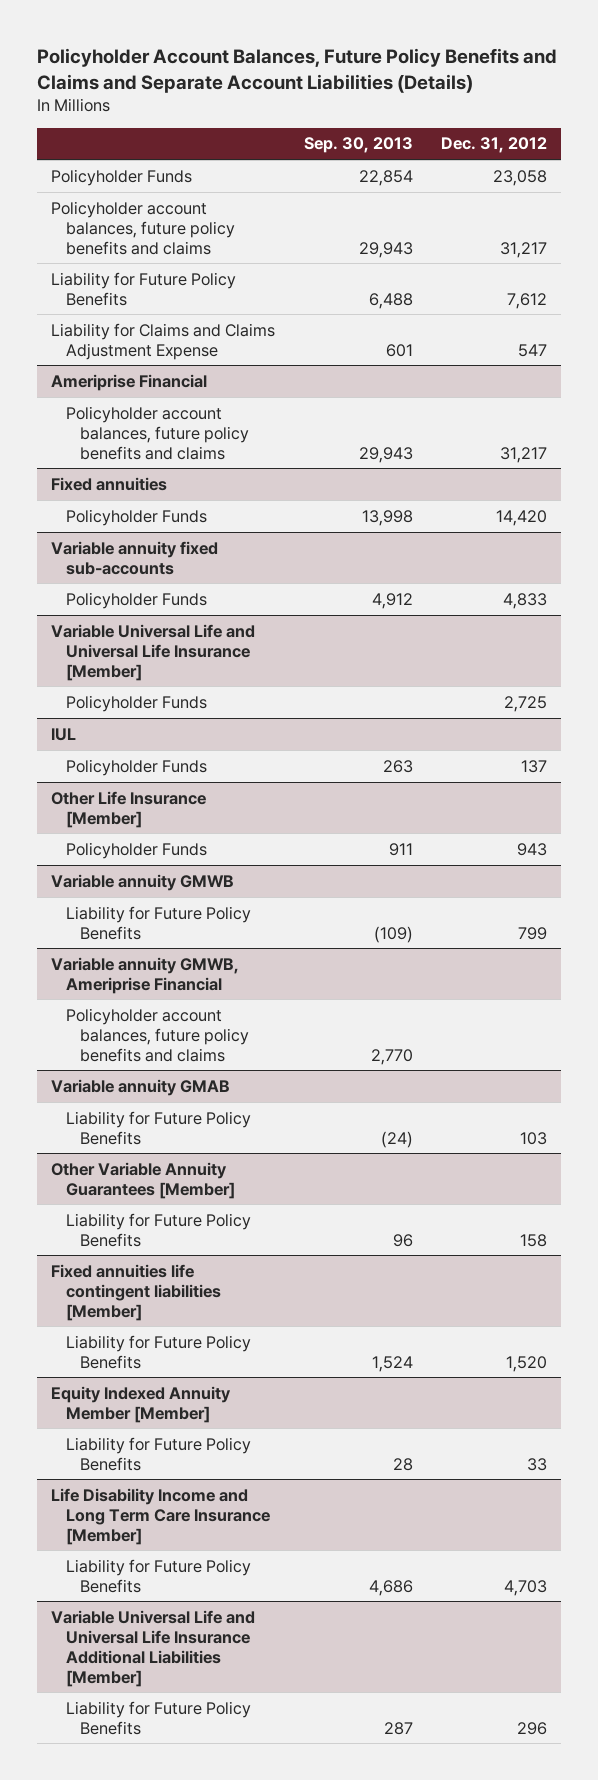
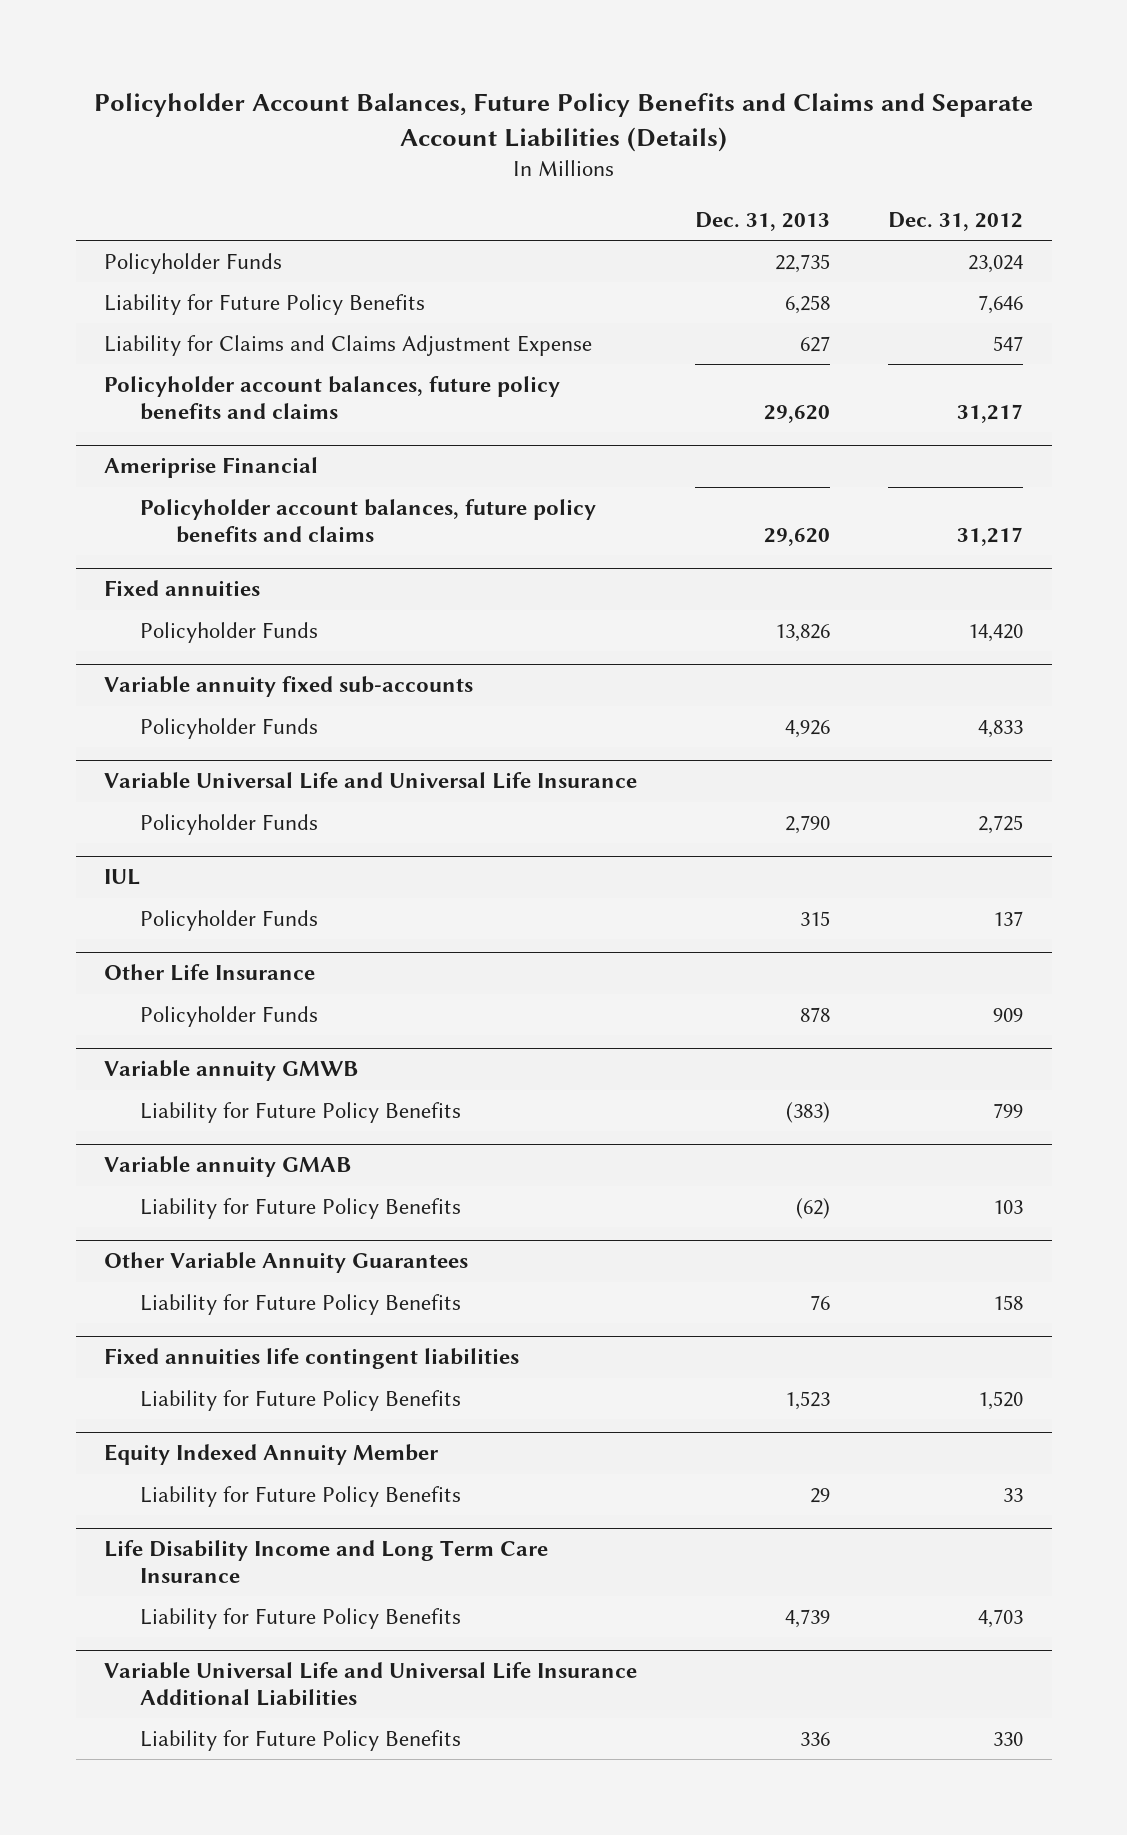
[303,137,413,154] Sep. 30, 2013 -> none
none -> [695,211,831,231] Dec. 31, 2013
[493,169,548,186] 23,058 -> [967,254,1023,273] 23,024
[507,292,548,309] 7,612 -> [977,294,1023,314] 7,646
[51,200,235,255] Policyholder account balances, future policy benefits and claims -> [104,375,561,420] Policyholder account balances, future policy benefits and claims
[51,623,256,681] Variable Universal Life and Universal Life Insurance [Member] -> [104,772,638,790] Variable Universal Life and Universal Life Insurance
[51,790,207,828] Other Life Insurance [Member] -> [104,964,316,982] Other Life Insurance
[517,842,548,856] 943 -> [992,1007,1023,1022] 909
[51,956,240,994] Variable annuity GMWB, Ameriprise Financial -> none
[65,1007,250,1062] Policyholder account balances, future policy benefits and claims -> none
[51,1161,235,1199] Other Variable Annuity Guarantees [Member] -> [104,1252,469,1274] Other Variable Annuity Guarantees
[51,1263,221,1321] Fixed annuities life contingent liabilities [Member] -> [104,1348,520,1370] Fixed annuities life contingent liabilities
[51,1385,232,1423] Equity Indexed Annuity Member [Member] -> [104,1444,440,1466] Equity Indexed Annuity Member
[51,1487,270,1545] Life Disability Income and Long Term Care Insurance [Member] -> [104,1540,549,1584] Life Disability Income and Long Term Care Insurance
[51,1609,256,1687] Variable Universal Life and Universal Life Insurance Additional Liabilities [Member] -> [104,1662,638,1707] Variable Universal Life and Universal Life Insurance Additional Liabilities
[517,1721,548,1735] 296 -> [992,1731,1023,1746] 330

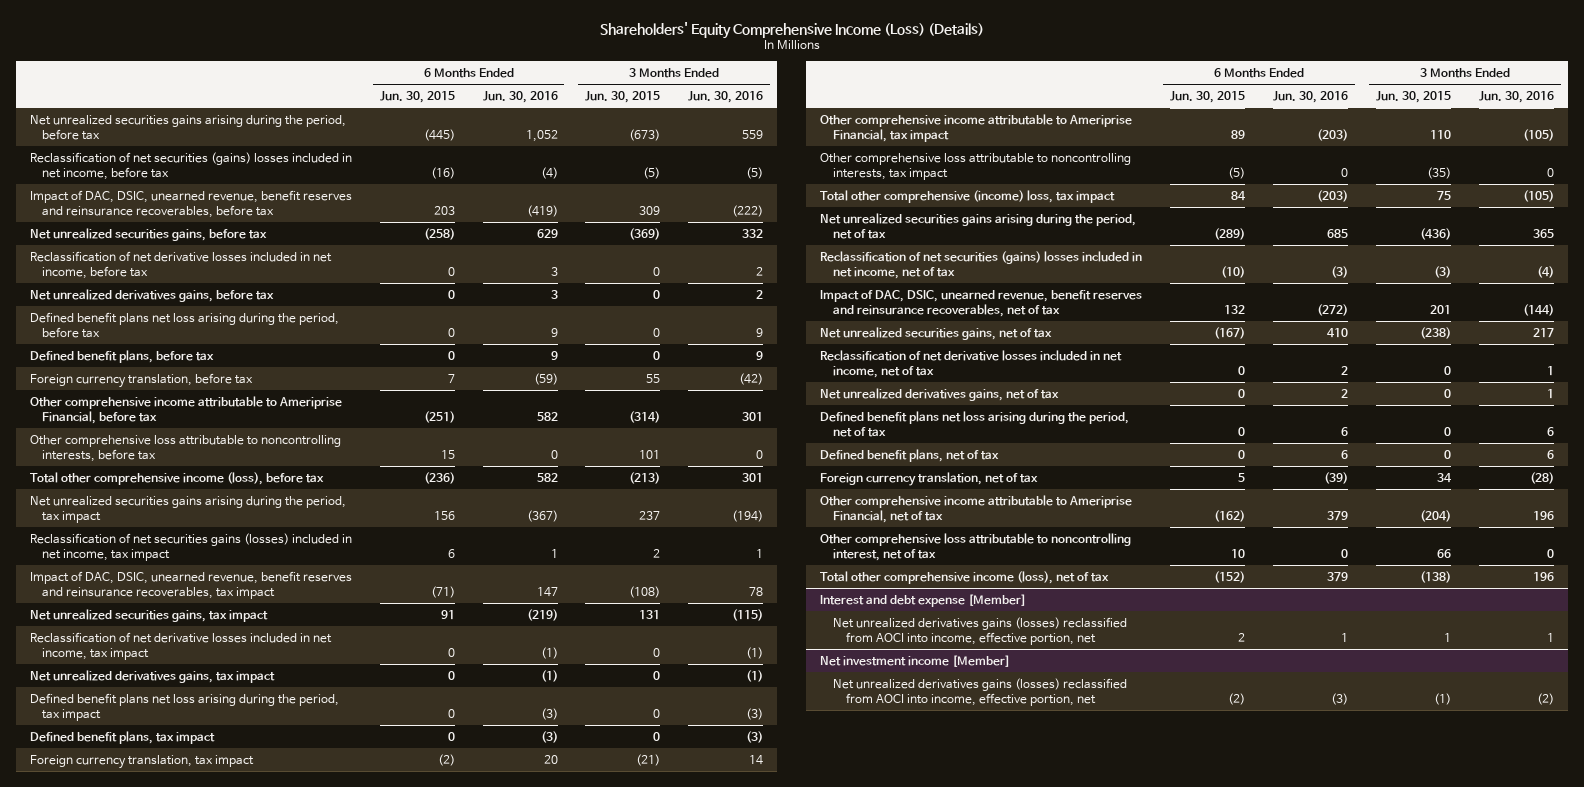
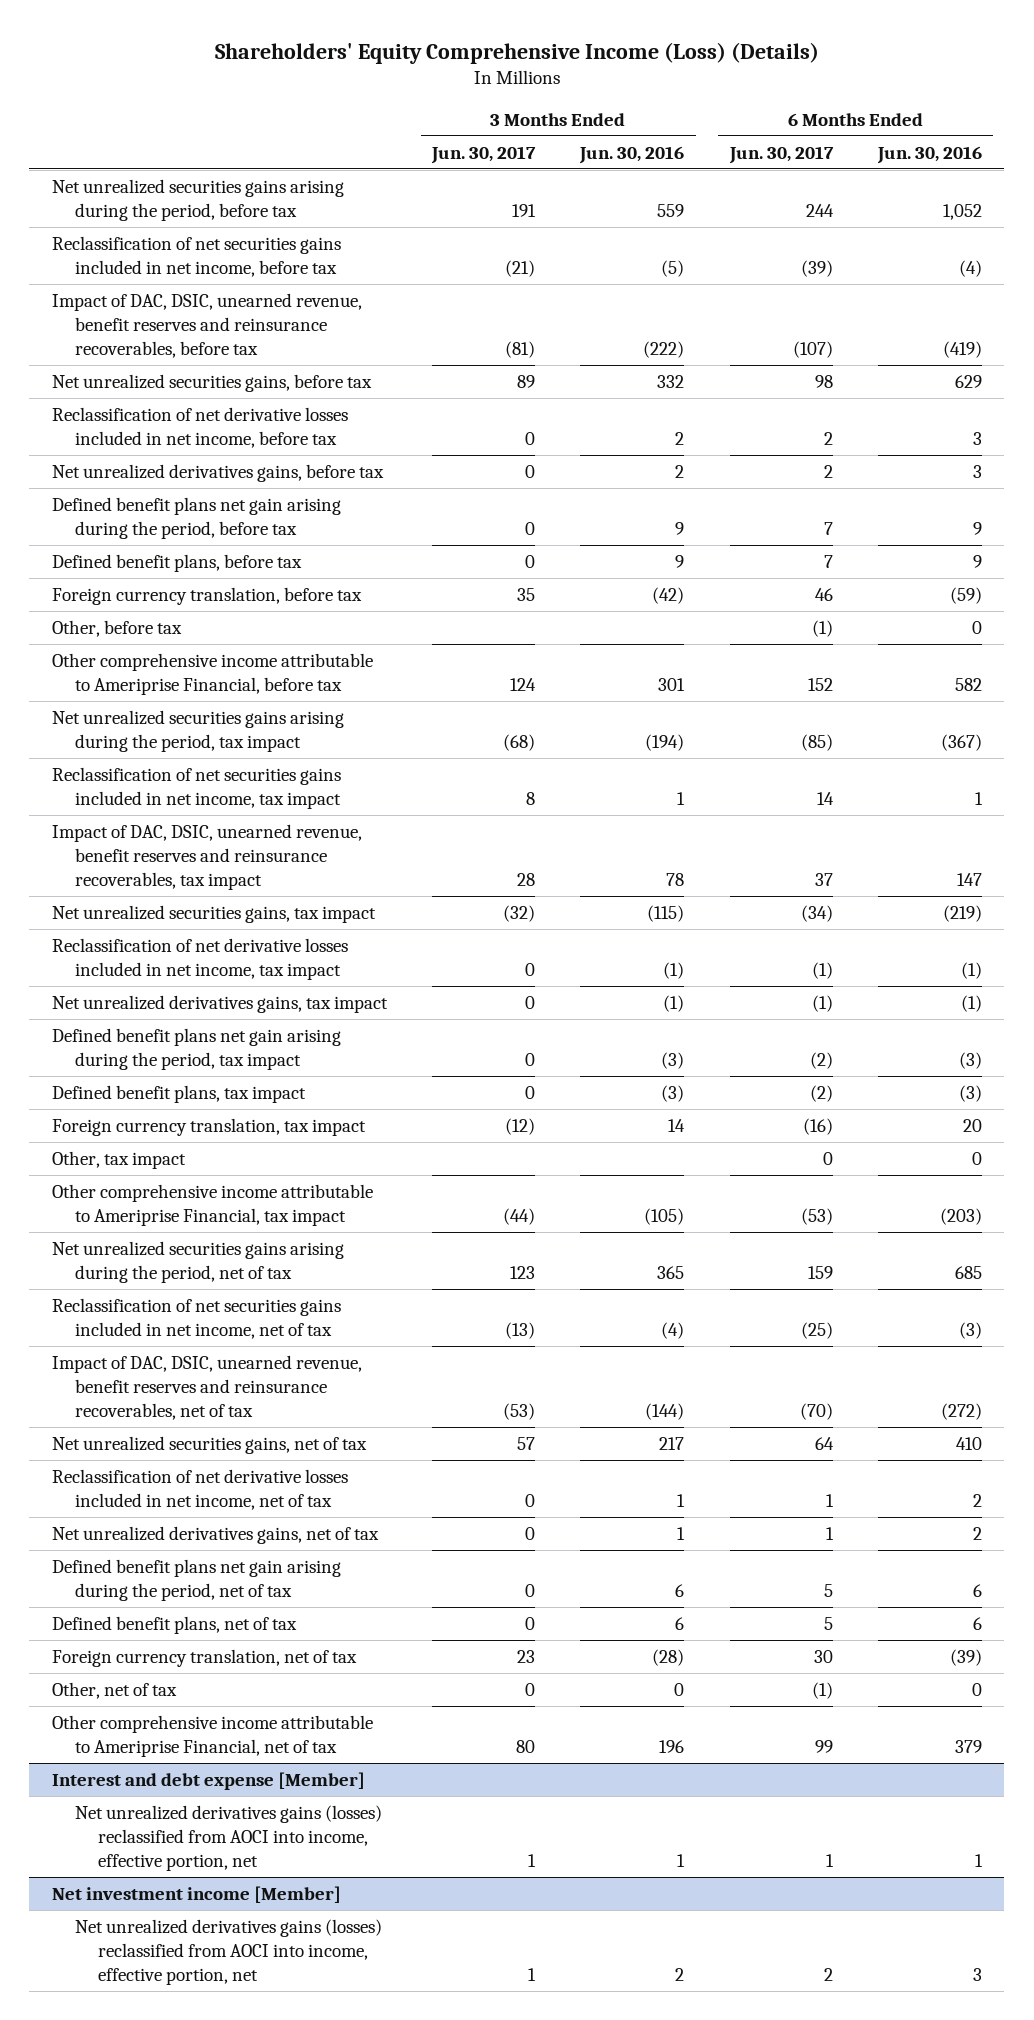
[379,90,455,103] Jun. 30, 2015 -> none
[585,90,661,103] Jun. 30, 2015 -> none
none -> [431,145,537,164] Jun. 30, 2017
none -> [728,145,834,164] Jun. 30, 2017
[29,151,352,180] Reclassification of net securities (gains) losses included in net income, before tax -> [52,235,342,277] Reclassification of net securities gains included in net income, before tax
[29,311,339,338] Defined benefit plans net loss arising during the period, before tax -> [52,496,342,539] Defined benefit plans net gain arising during the period, before tax
none -> [52,619,183,637] Other, before tax
[29,434,341,462] Other comprehensive loss attributable to noncontrolling interests, before tax -> none
[29,471,324,485] Total other comprehensive income (loss), before tax -> none
[29,532,352,561] Reclassification of net securities gains (losses) included in net income, tax impact -> [52,766,342,809] Reclassification of net securities gains included in net income, tax impact
[29,692,339,721] Defined benefit plans net loss arising during the period, tax impact -> [52,1027,342,1070] Defined benefit plans net gain arising during the period, tax impact
none -> [52,1150,187,1169] Other, tax impact
[820,152,1132,180] Other comprehensive loss attributable to noncontrolling interests, tax impact -> none
[820,189,1116,203] Total other comprehensive (income) loss, tax impact -> none
[820,250,1143,279] Reclassification of net securities (gains) losses included in net income, net of tax -> [52,1297,342,1339] Reclassification of net securities gains included in net income, net of tax
[820,410,1130,437] Defined benefit plans net loss arising during the period, net of tax -> [52,1558,342,1601] Defined benefit plans net gain arising during the period, net of tax
none -> [52,1681,178,1699] Other, net of tax
[820,532,1132,561] Other comprehensive loss attributable to noncontrolling interest, net of tax -> none
[820,570,1110,584] Total other comprehensive income (loss), net of tax -> none
[1331,692,1349,705] (3) -> [972,1967,982,1981] 3
[1537,692,1555,705] (2) -> [675,1967,685,1981] 2

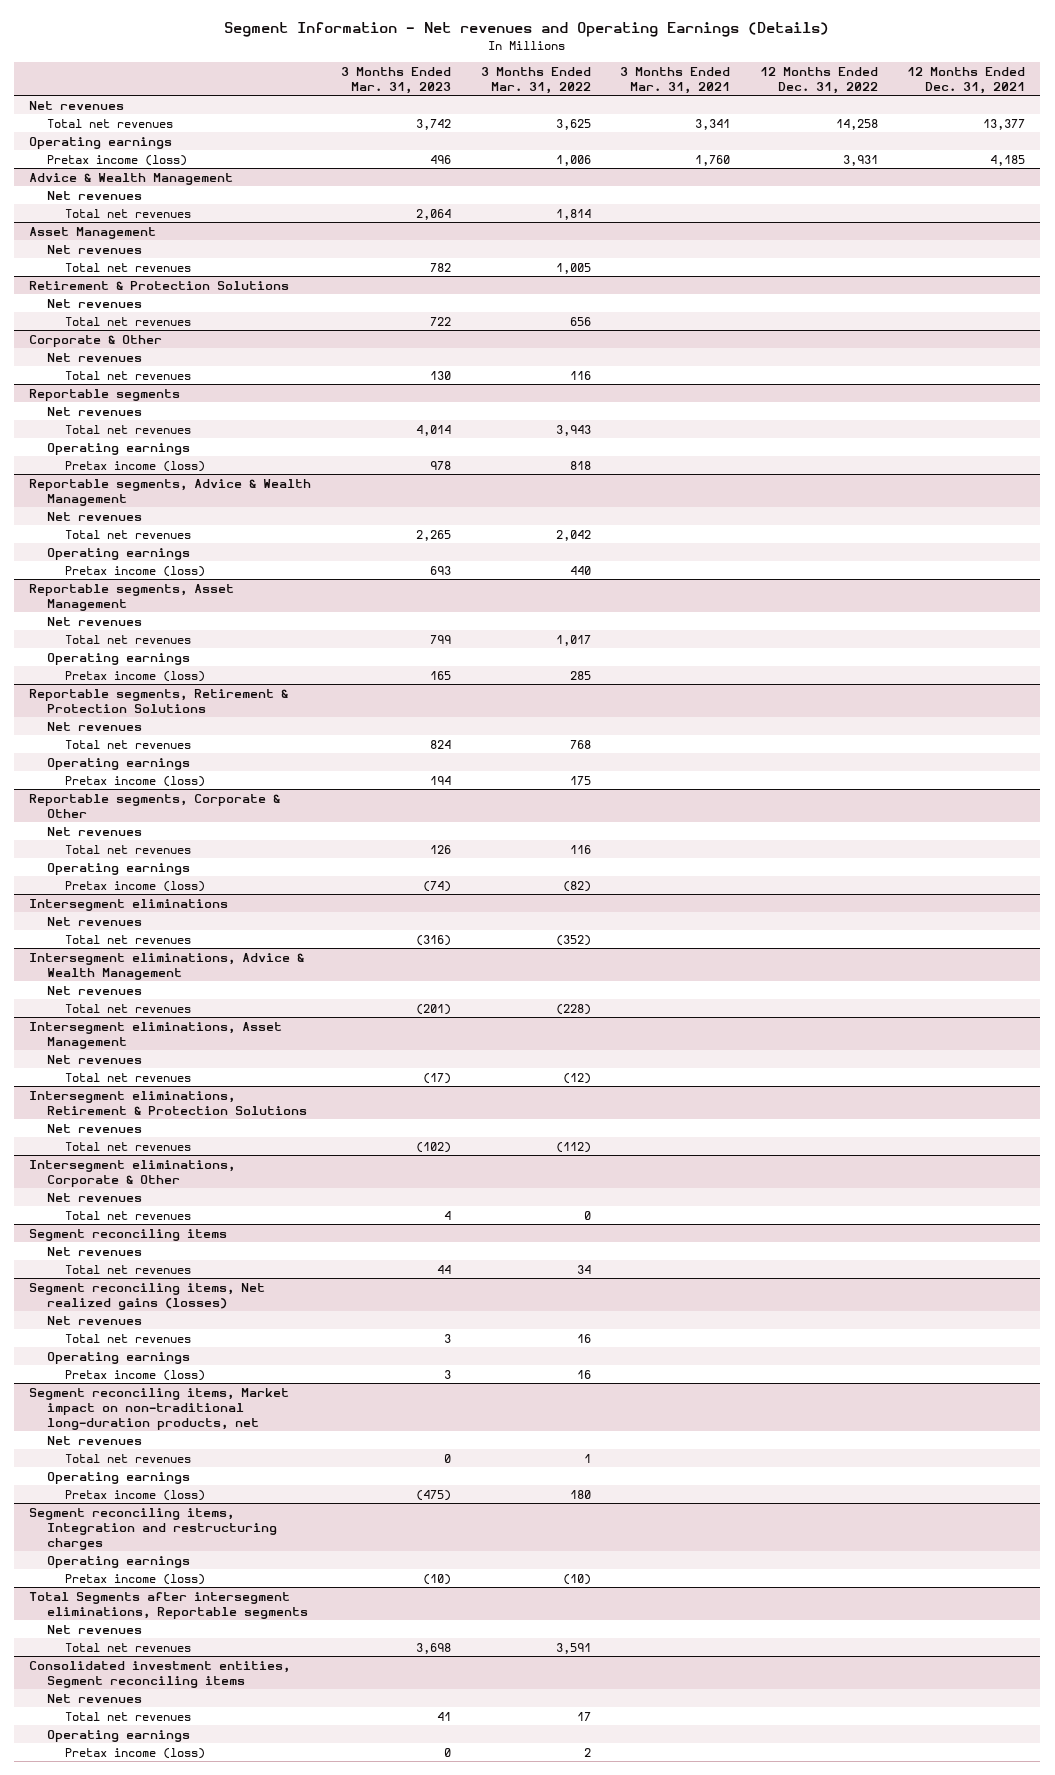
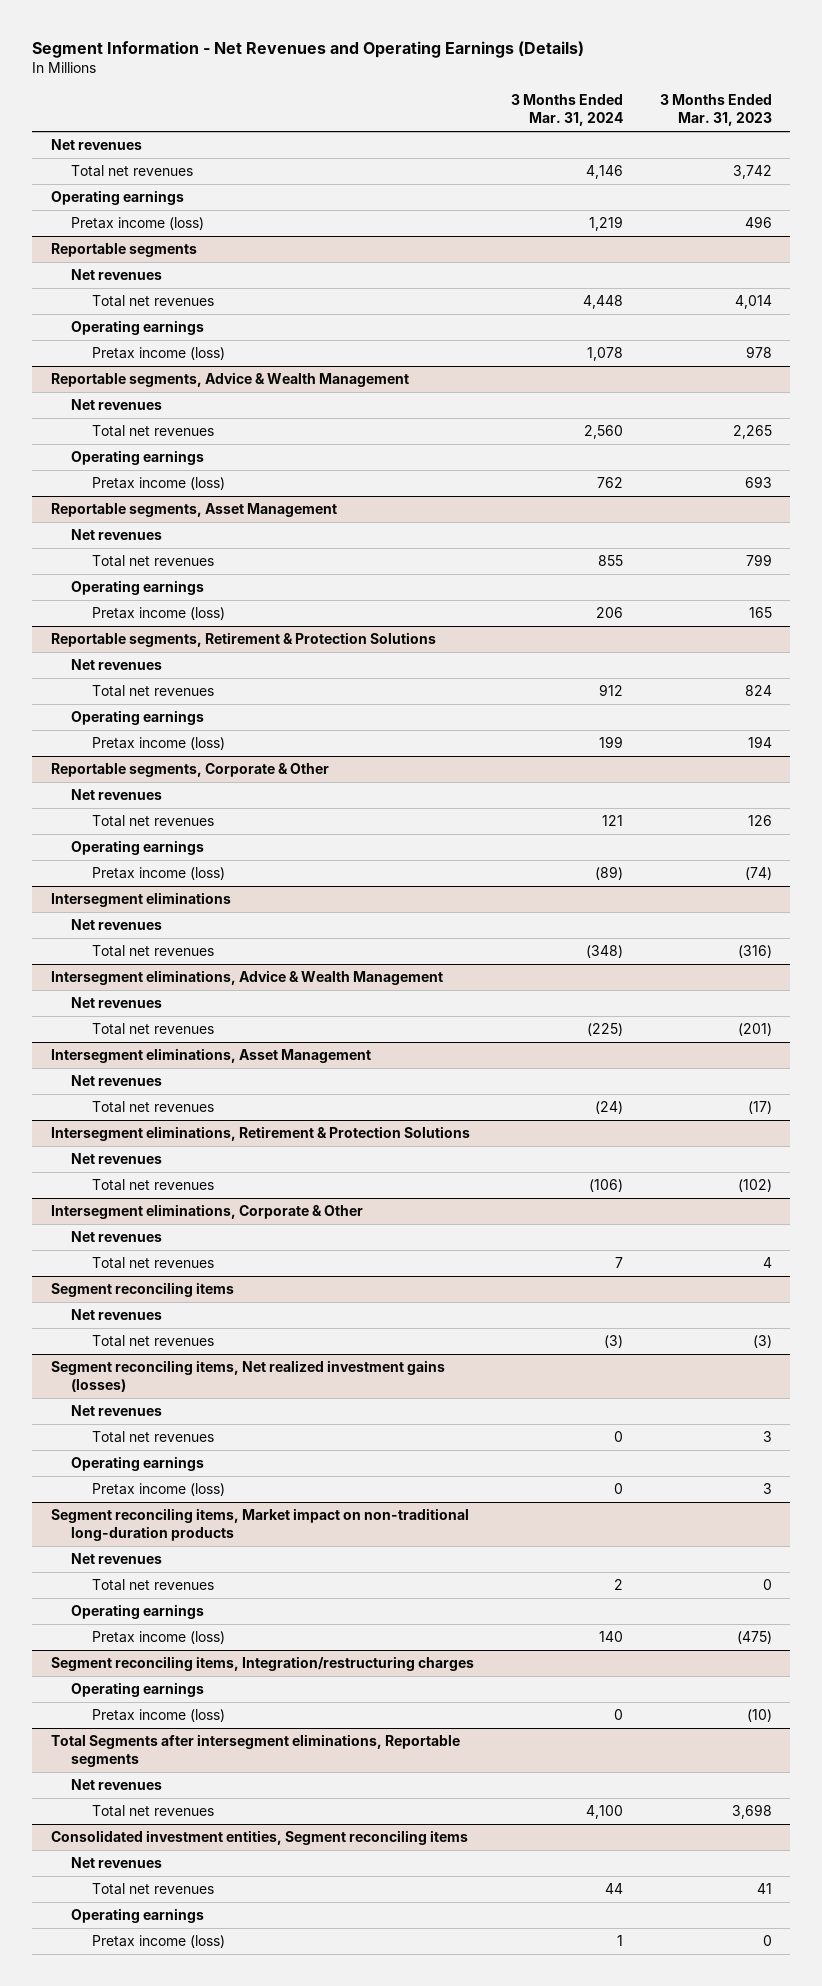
[224,22,830,38] Segment Information - Net revenues and Operating Earnings (Details) -> [32,41,585,59] Segment Information - Net Revenues and Operating Earnings (Details)
[480,66,591,94] 3 Months Ended Mar. 31, 2022 -> none
[620,66,731,94] 3 Months Ended Mar. 31, 2021 -> none
[759,66,878,94] 12 Months Ended Dec. 31, 2022 -> none
[907,66,1026,94] 12 Months Ended Dec. 31, 2021 -> none
none -> [510,94,623,127] 3 Months Ended Mar. 31, 2024
[29,172,234,185] Advice & Wealth Management -> none
[47,190,143,200] Net revenues -> none
[65,208,192,218] Total net revenues -> none
[29,226,157,239] Asset Management -> none
[47,244,143,254] Net revenues -> none
[65,262,192,272] Total net revenues -> none
[29,280,290,290] Retirement & Protection Solutions -> none
[47,298,143,308] Net revenues -> none
[65,316,192,326] Total net revenues -> none
[29,334,163,347] Corporate & Other -> none
[47,352,143,362] Net revenues -> none
[65,370,192,380] Total net revenues -> none
[436,1264,451,1274] 44 -> [752,1335,772,1349] (3)
[29,1282,266,1310] Segment reconciling items, Net realized gains (losses) -> [50,1360,445,1392] Segment reconciling items, Net realized investment gains (losses)
[29,1387,290,1430] Segment reconciling items, Market impact on non-traditional long-duration products, net -> [50,1508,469,1541] Segment reconciling items, Market impact on non-traditional long-duration products
[29,1507,278,1550] Segment reconciling items, Integration and restructuring charges -> [50,1656,474,1672] Segment reconciling items, Integration/restructuring charges

